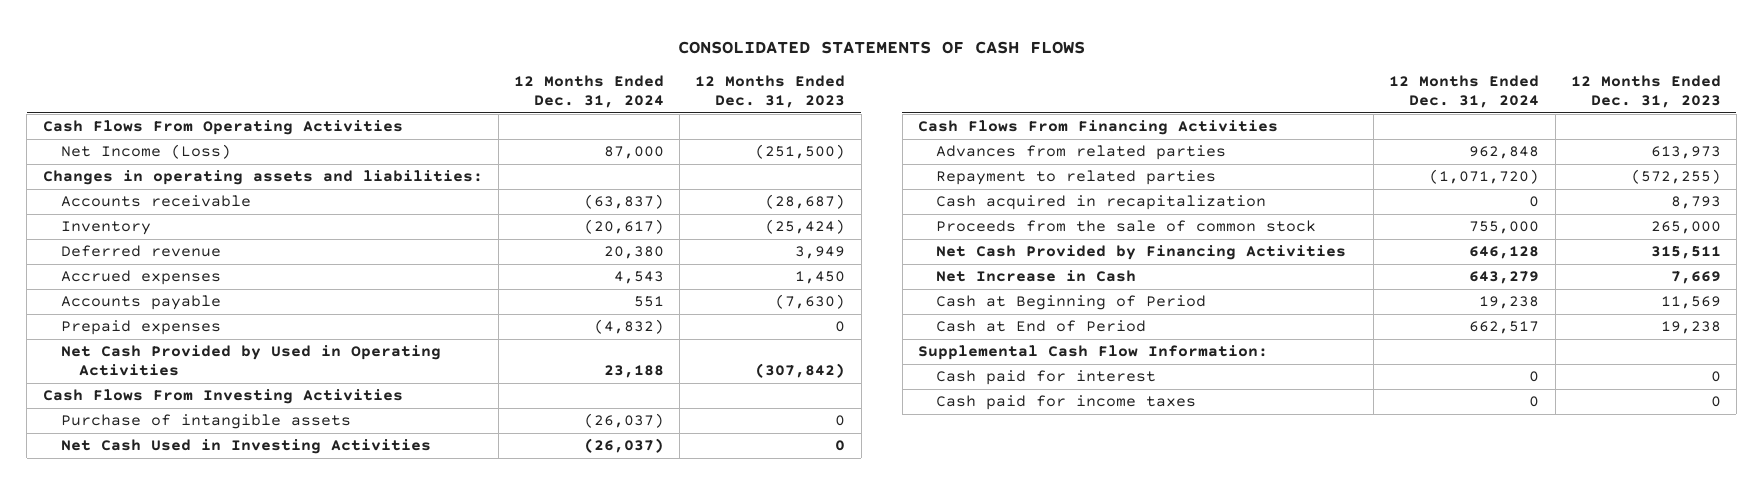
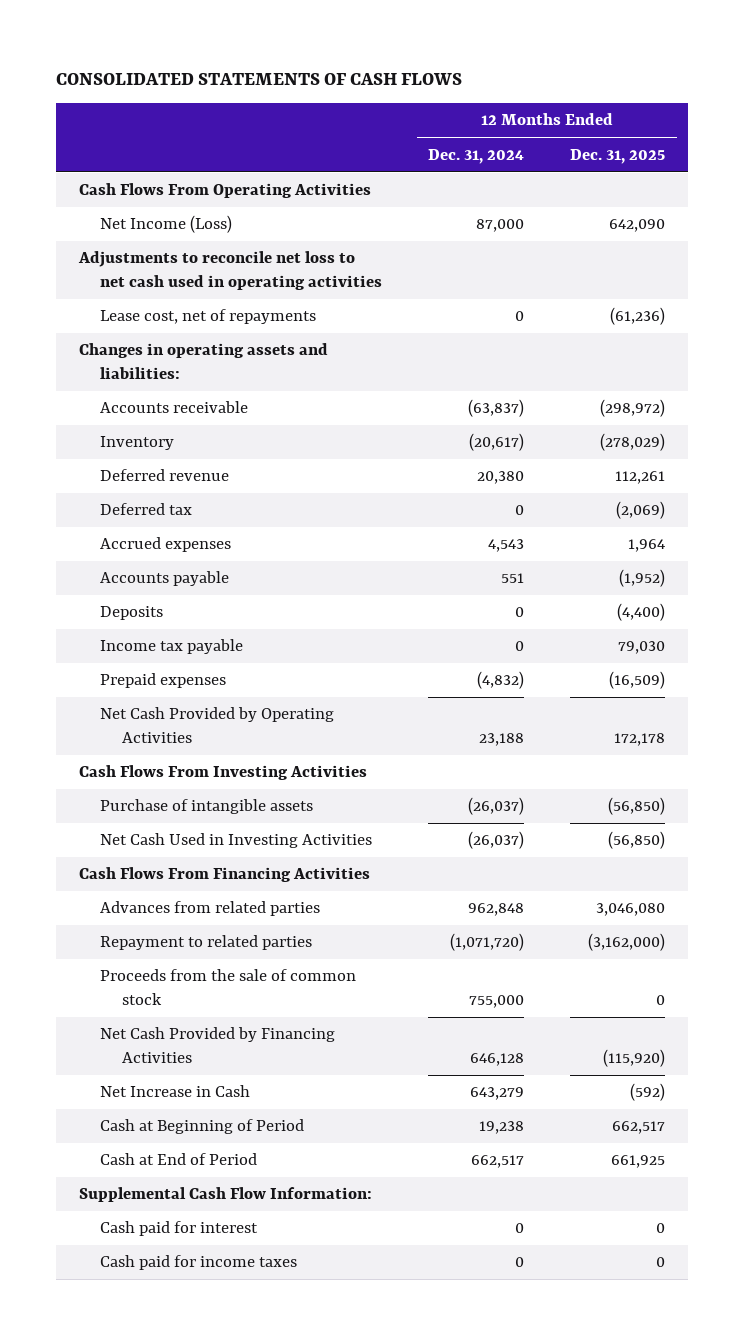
[695,75,846,109] 12 Months Ended Dec. 31, 2023 -> none
none -> [570,148,666,164] Dec. 31, 2025
none -> [78,251,383,290] Adjustments to reconcile net loss to net cash used in operating activities
none -> [100,309,317,325] Lease cost, net of repayments
none -> [100,503,193,516] Deferred tax
none -> [100,606,164,621] Deposits
none -> [100,639,244,655] Income tax payable
[60,345,441,377] Net Cash Provided by Used in Operating Activities -> [100,707,335,743] Net Cash Provided by Operating Activities
[936,195,1267,211] Cash acquired in recapitalization -> none

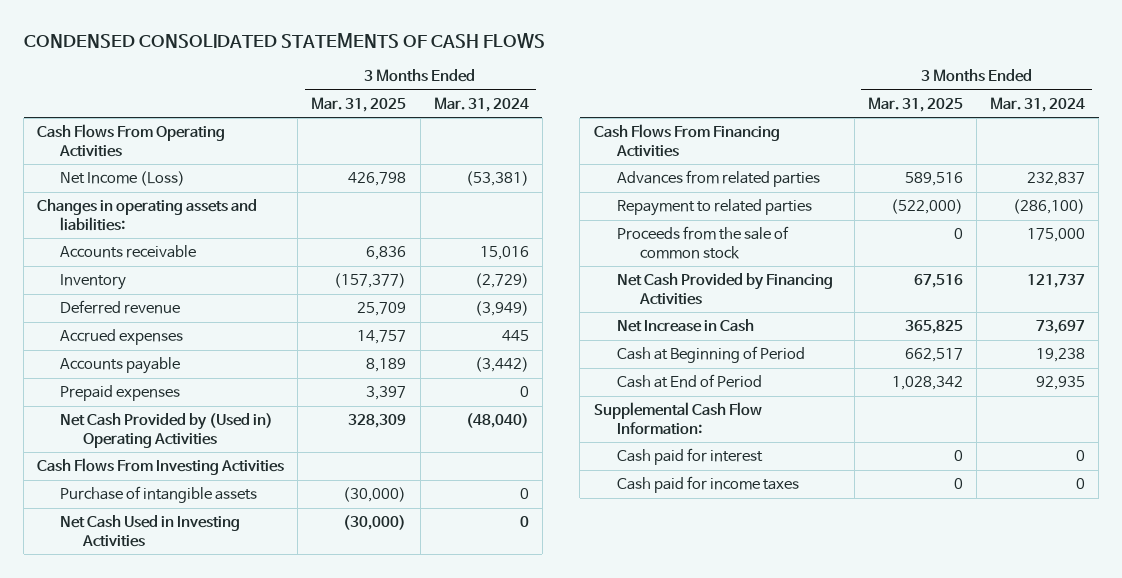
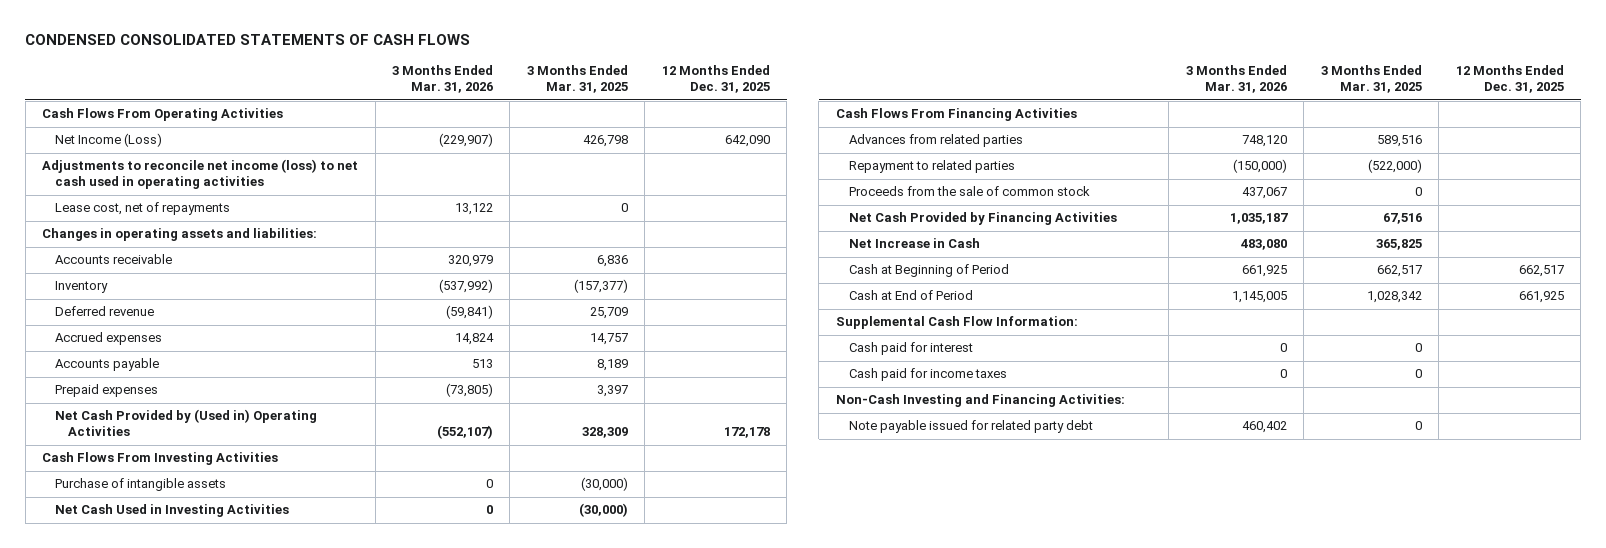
[433,96,529,112] Mar. 31, 2024 -> none
none -> [392,65,494,94] 3 Months Ended Mar. 31, 2026
none -> [661,65,770,94] 12 Months Ended Dec. 31, 2025
none -> [42,159,359,190] Adjustments to reconcile net income (loss) to net cash used in operating activities
none -> [55,202,231,216] Lease cost, net of repayments
none -> [835,394,1125,408] Non-Cash Investing and Financing Activities:
none -> [849,420,1094,434] Note payable issued for related party debt

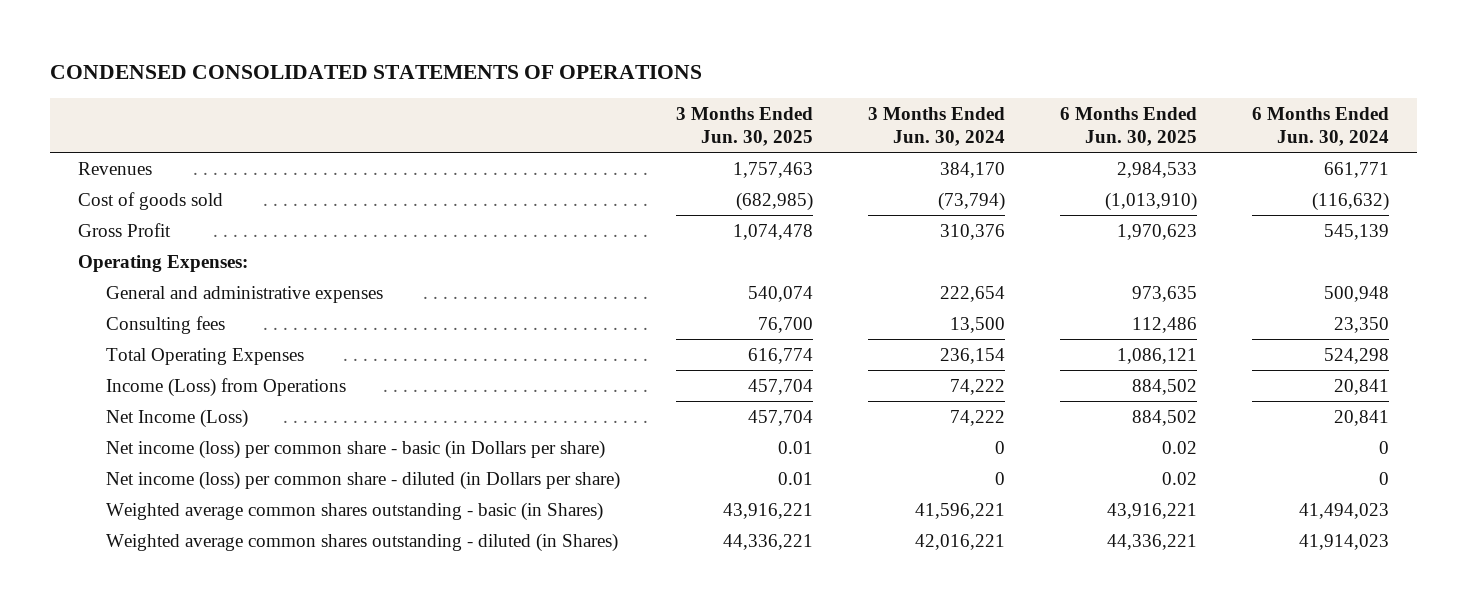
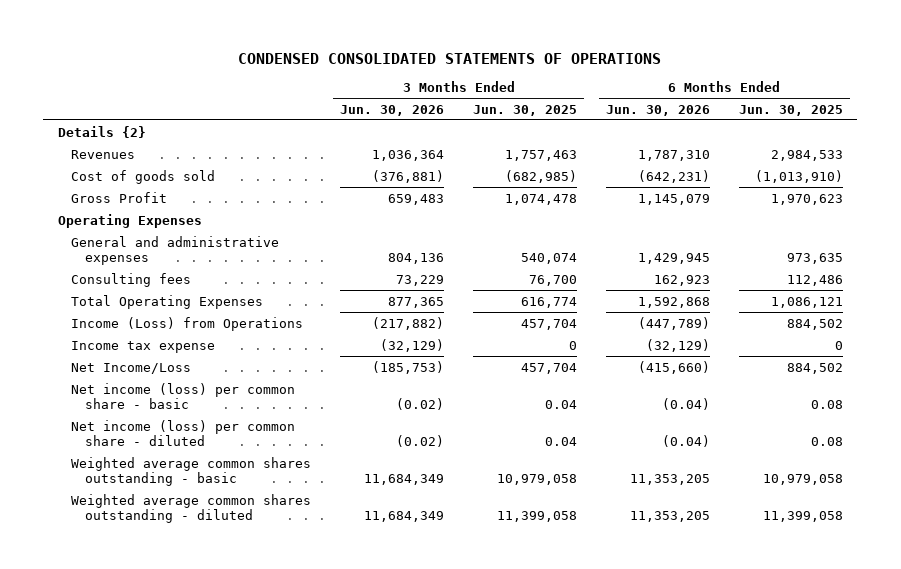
[867,106,1005,146] 3 Months Ended Jun. 30, 2024 -> none
[1252,106,1390,146] 6 Months Ended Jun. 30, 2024 -> none
none -> [340,104,445,116] Jun. 30, 2026
none -> [605,104,710,116] Jun. 30, 2026
none -> [57,125,146,138] Details {2}
[77,254,248,272] Operating Expenses: -> [57,213,202,228] Operating Expenses
none -> [71,340,216,353] Income tax expense
[106,408,249,428] Net Income (Loss) -> [71,362,192,374] Net Income/Loss
[106,439,606,459] Net income (loss) per common share - basic (in Dollars per share) -> [71,382,296,410] Net income (loss) per common share - basic
[777,440,813,454] 0.01 -> [545,400,578,410] 0.04
[1162,440,1198,454] 0.02 -> [810,400,843,410] 0.08
[106,470,621,490] Net income (loss) per common share - diluted (in Dollars per share) -> [71,419,296,447] Net income (loss) per common share - diluted
[777,471,813,485] 0.01 -> [545,437,578,447] 0.04
[1162,471,1198,485] 0.02 -> [810,437,843,447] 0.08
[106,501,604,521] Weighted average common shares outstanding - basic (in Shares) -> [71,456,312,487] Weighted average common shares outstanding - basic
[722,502,813,519] 43,916,221 -> [497,474,578,486] 10,979,058
[1107,502,1198,519] 43,916,221 -> [762,474,843,486] 10,979,058
[106,532,619,552] Weighted average common shares outstanding - diluted (in Shares) -> [71,493,312,524] Weighted average common shares outstanding - diluted
[722,533,813,550] 44,336,221 -> [497,511,578,523] 11,399,058
[1107,533,1198,550] 44,336,221 -> [762,511,843,523] 11,399,058

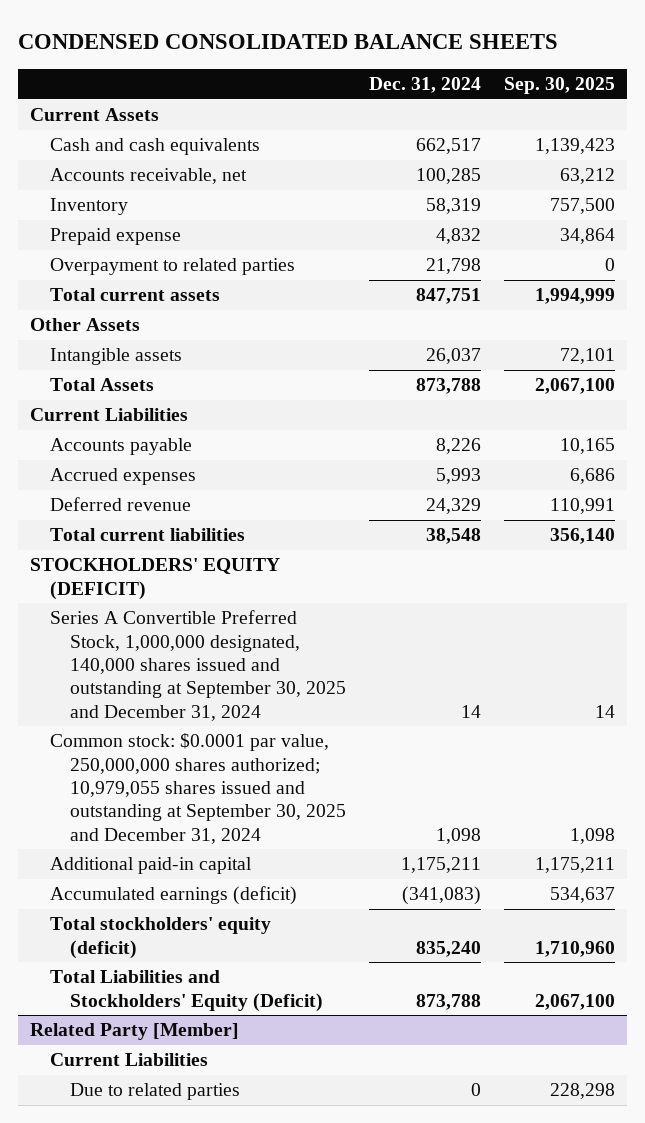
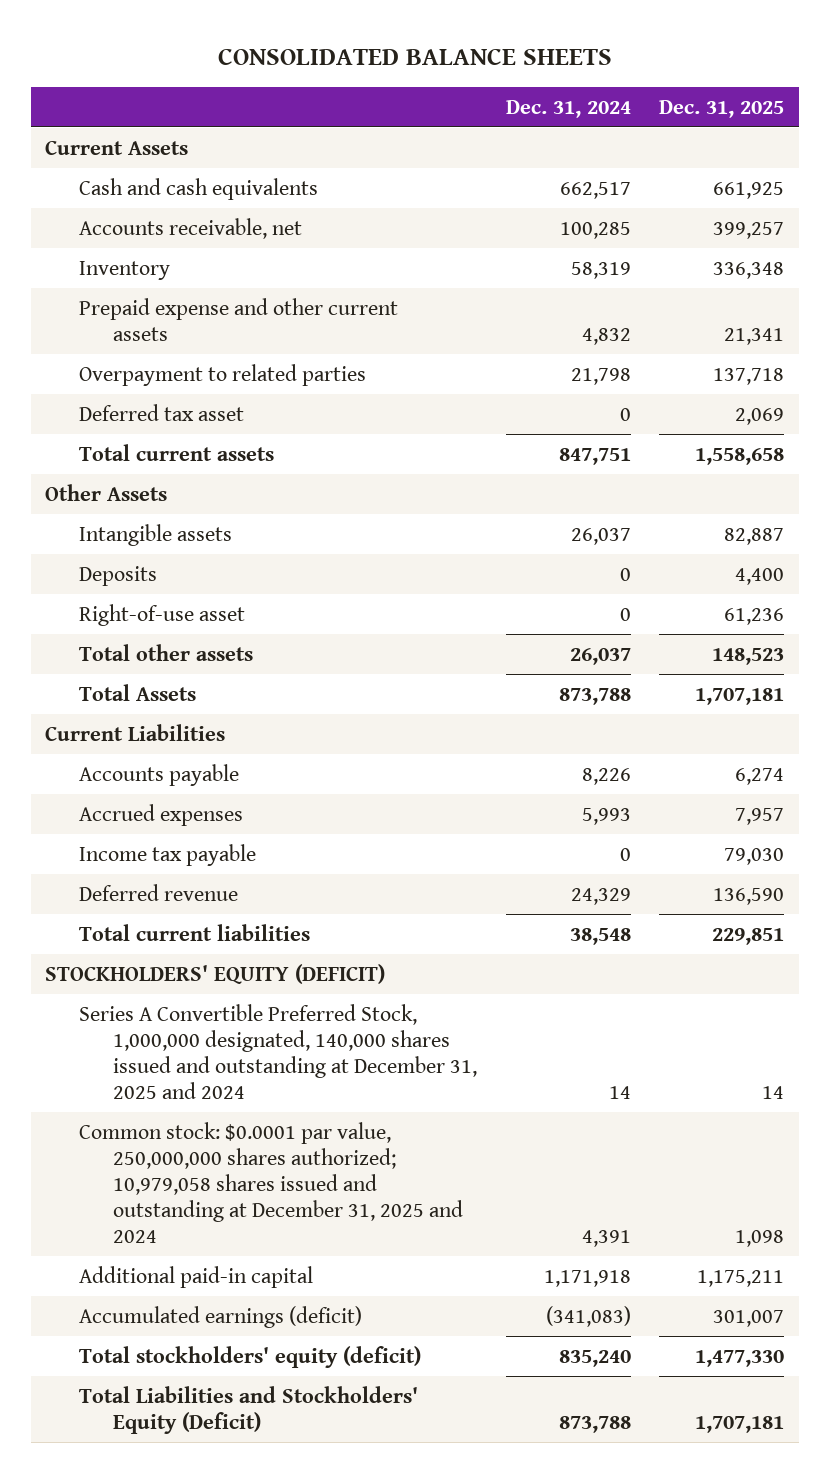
[18,34,559,50] CONDENSED CONSOLIDATED BALANCE SHEETS -> [217,47,612,65] CONSOLIDATED BALANCE SHEETS
[504,77,616,95] Sep. 30, 2025 -> none
none -> [659,99,785,118] Dec. 31, 2025
[49,228,181,246] Prepaid expense -> [79,297,399,341] Prepaid expense and other current assets
none -> [79,403,245,421] Deferred tax asset
none -> [79,565,158,586] Deposits
none -> [79,603,246,626] Right-of-use asset
none -> [79,643,254,661] Total other assets
none -> [79,843,257,866] Income tax payable
[49,610,346,721] Series A Convertible Preferred Stock, 1,000,000 designated, 140,000 shares issued and outstanding at September 30, 2025 and December 31, 2024 -> [79,1003,478,1100] Series A Convertible Preferred Stock, 1,000,000 designated, 140,000 shares issued and outstanding at December 31, 2025 and 2024
[49,733,346,844] Common stock: $0.0001 par value, 250,000,000 shares authorized; 10,979,055 shares issued and outstanding at September 30, 2025 and December 31, 2024 -> [79,1121,464,1244] Common stock: $0.0001 par value, 250,000,000 shares authorized; 10,979,058 shares issued and outstanding at December 31, 2025 and 2024
[436,827,482,844] 1,098 -> [581,1230,631,1248] 4,391
[401,857,482,874] 1,175,211 -> [543,1269,631,1287] 1,171,918
[30,1023,240,1041] Related Party [Member] -> none
[49,1053,208,1067] Current Liabilities -> none
[69,1083,240,1101] Due to related parties -> none

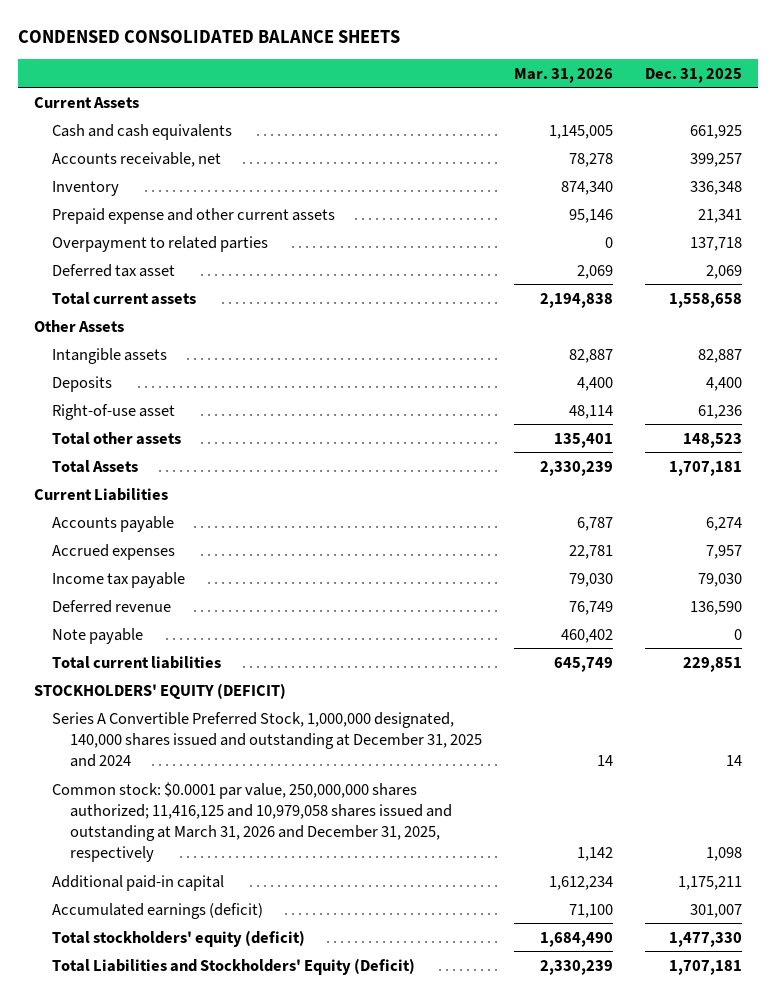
[217,47,612,65] CONSOLIDATED BALANCE SHEETS -> [17,29,400,43] CONDENSED CONSOLIDATED BALANCE SHEETS
[505,99,631,118] Dec. 31, 2024 -> none
none -> [514,67,614,83] Mar. 31, 2026
none -> [51,627,143,644] Note payable
[79,1121,464,1244] Common stock: $0.0001 par value, 250,000,000 shares authorized; 10,979,058 shares issued and outstanding at December 31, 2025 and 2024 -> [51,781,452,862] Common stock: $0.0001 par value, 250,000,000 shares authorized; 11,416,125 and 10,979,058 shares issued and outstanding at March 31, 2026 and December 31, 2025, respectively

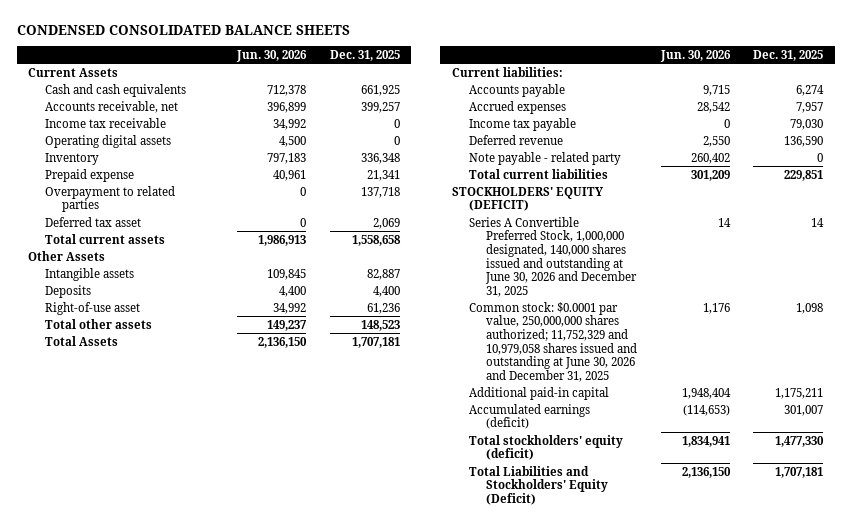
[514,67,614,83] Mar. 31, 2026 -> none
none -> [235,49,307,62] Jun. 30, 2026
none -> [45,117,167,128] Income tax receivable
none -> [45,134,172,148] Operating digital assets
[51,207,335,224] Prepaid expense and other current assets -> [45,168,135,182] Prepaid expense
[33,487,168,501] Current Liabilities -> [452,66,564,77] Current liabilities:
[51,627,143,644] Note payable -> [469,151,622,165] Note payable - related party
[51,711,482,767] Series A Convertible Preferred Stock, 1,000,000 designated, 140,000 shares issued and outstanding at December 31, 2025 and 2024 -> [469,216,637,297] Series A Convertible Preferred Stock, 1,000,000 designated, 140,000 shares issued and outstanding at June 30, 2026 and December 31, 2025
[51,781,452,862] Common stock: $0.0001 par value, 250,000,000 shares authorized; 11,416,125 and 10,979,058 shares issued and outstanding at March 31, 2026 and December 31, 2025, respectively -> [469,301,637,382] Common stock: $0.0001 par value, 250,000,000 shares authorized; 11,752,329 and 10,979,058 shares issued and outstanding at June 30, 2026 and December 31, 2025

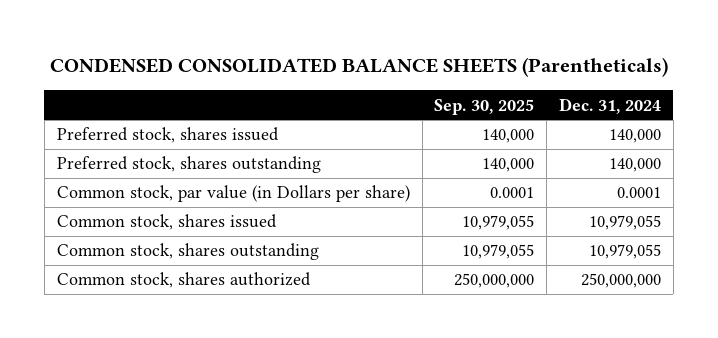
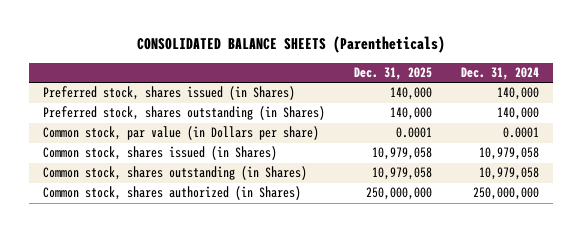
[49,57,668,78] CONDENSED CONSOLIDATED BALANCE SHEETS (Parentheticals) -> [137,36,446,54] CONSOLIDATED BALANCE SHEETS (Parentheticals)
[434,98,535,115] Sep. 30, 2025 -> none
none -> [354,67,433,81] Dec. 31, 2025
[56,127,279,144] Preferred stock, shares issued -> [43,86,296,101] Preferred stock, shares issued (in Shares)
[56,156,321,174] Preferred stock, shares outstanding -> [43,106,326,121] Preferred stock, shares outstanding (in Shares)
[56,214,277,231] Common stock, shares issued -> [43,146,278,161] Common stock, shares issued (in Shares)
[589,215,662,231] 10,979,055 -> [478,147,539,161] 10,979,058
[56,243,319,261] Common stock, shares outstanding -> [43,166,308,181] Common stock, shares outstanding (in Shares)
[589,244,662,260] 10,979,055 -> [478,167,539,181] 10,979,058
[56,272,311,289] Common stock, shares authorized -> [43,186,302,201] Common stock, shares authorized (in Shares)

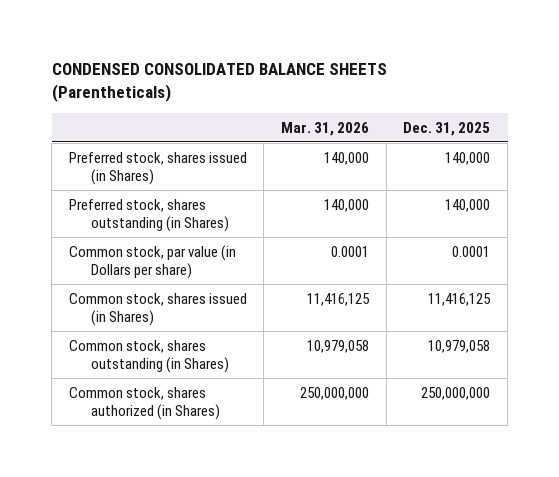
[137,36,446,54] CONSOLIDATED BALANCE SHEETS (Parentheticals) -> [51,62,387,103] CONDENSED CONSOLIDATED BALANCE SHEETS (Parentheticals)
[460,67,539,81] Dec. 31, 2024 -> none
none -> [281,121,370,136] Mar. 31, 2026
[372,147,433,161] 10,979,058 -> [428,292,492,306] 11,416,125

